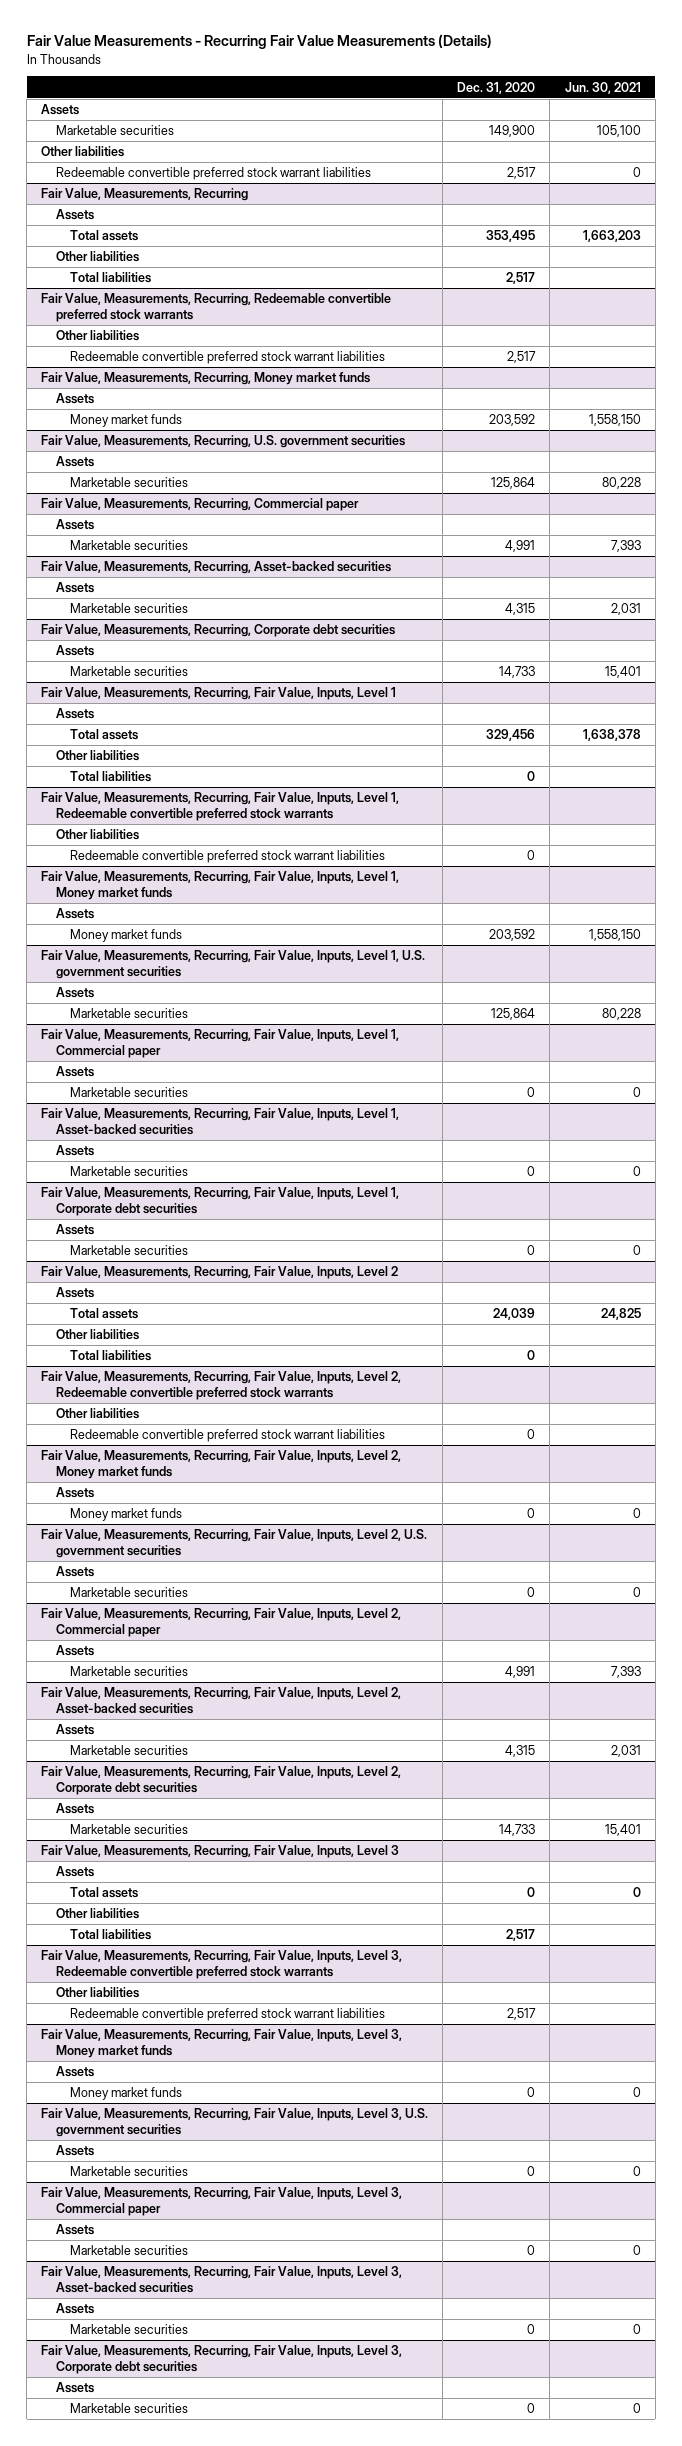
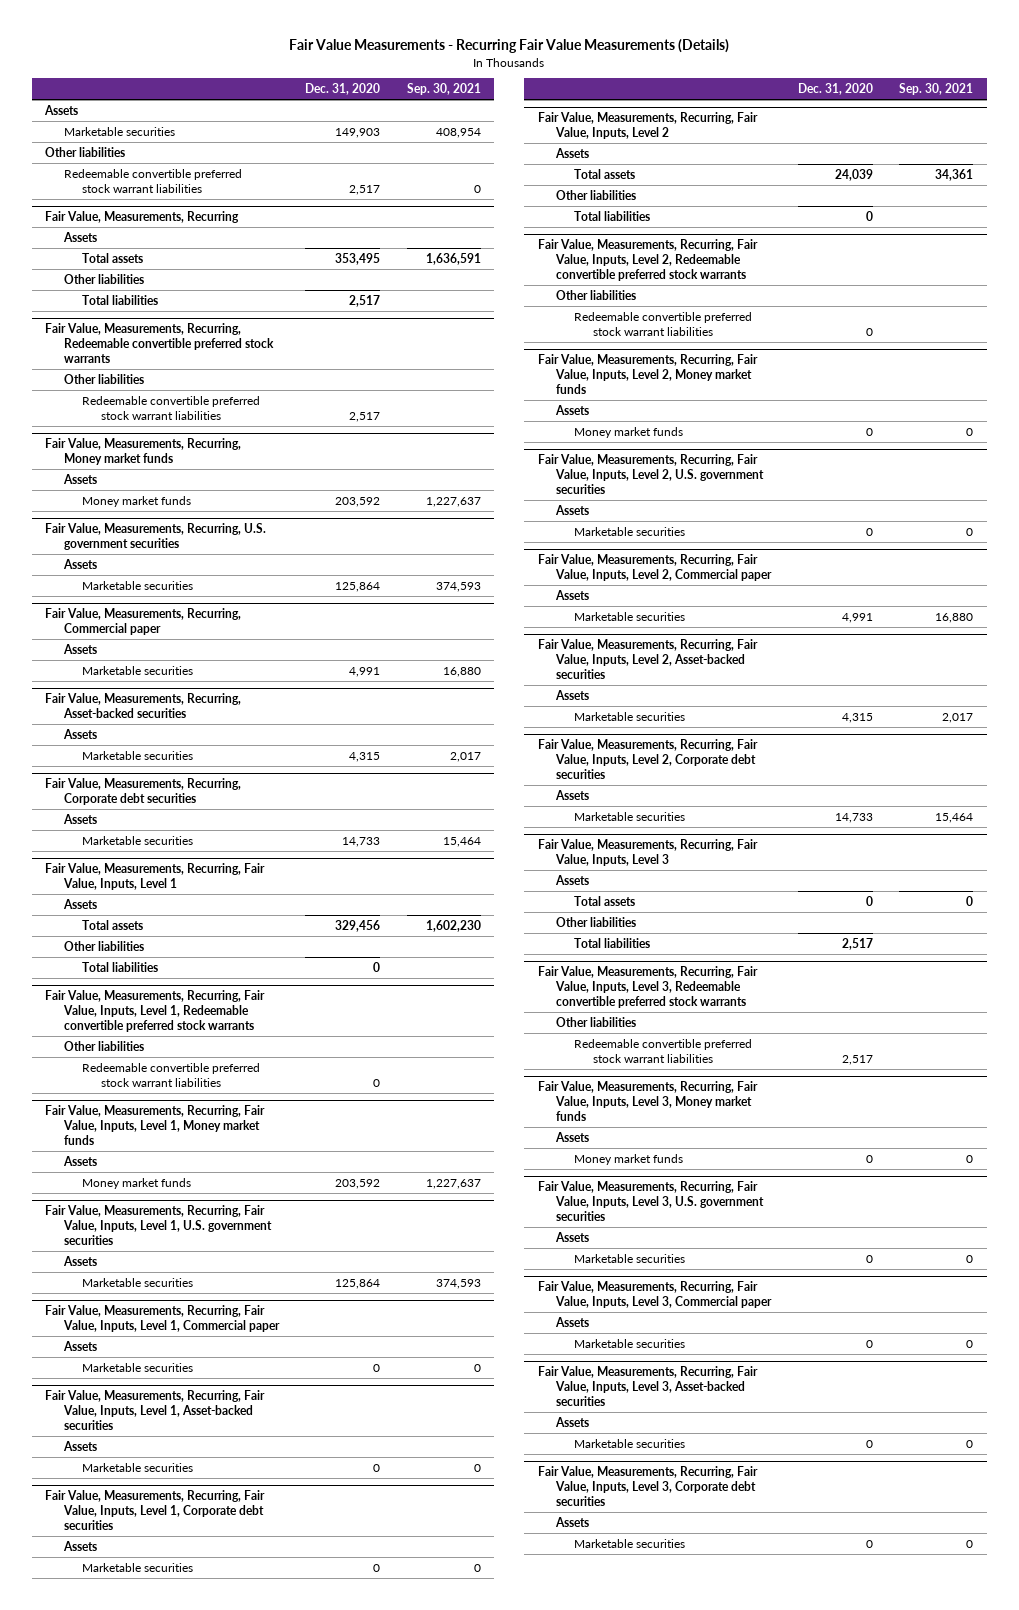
[564,81,641,94] Jun. 30, 2021 -> none
none -> [407,83,482,96] Sep. 30, 2021
[489,125,536,138] 149,900 -> [335,127,381,138] 149,903

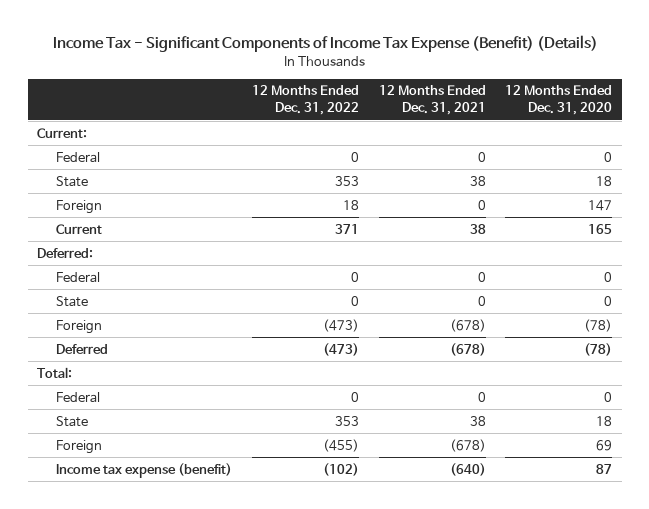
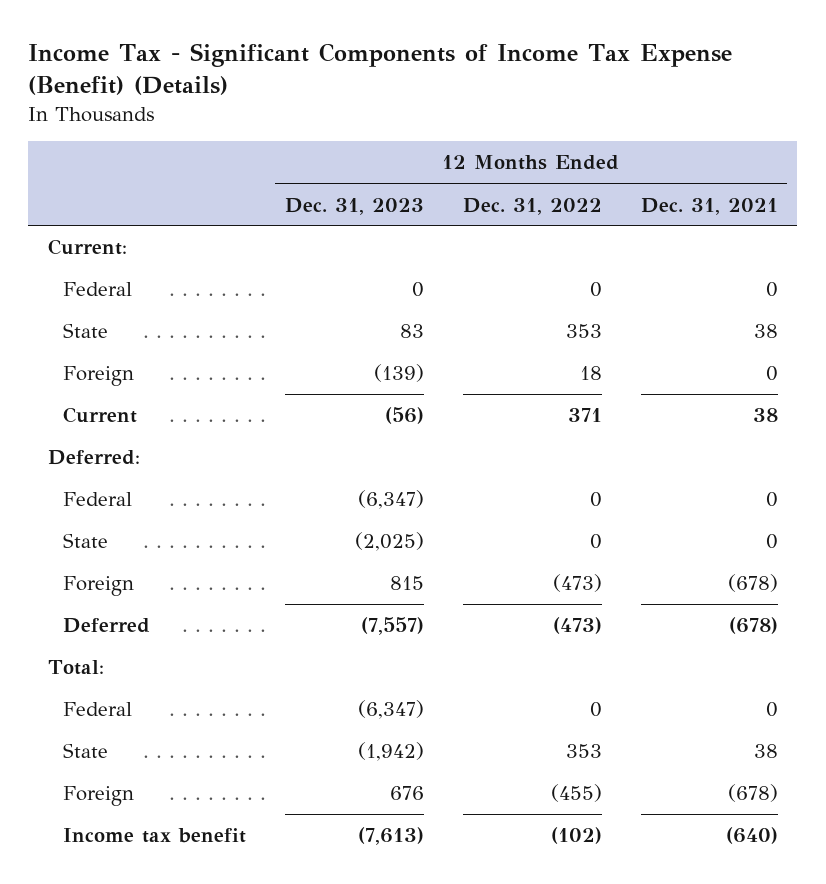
[505,85,613,116] 12 Months Ended Dec. 31, 2020 -> none
none -> [284,197,424,215] Dec. 31, 2023
[56,462,233,478] Income tax expense (benefit) -> [63,828,247,844] Income tax benefit

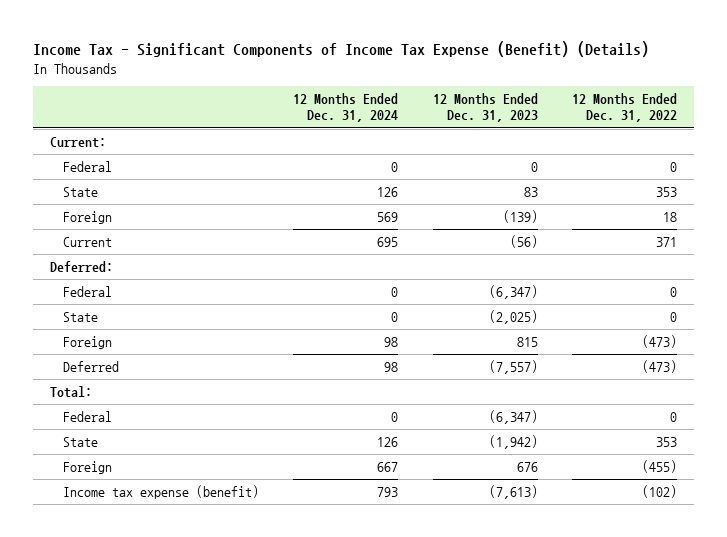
[640,197,778,215] Dec. 31, 2021 -> none
none -> [293,93,399,123] 12 Months Ended Dec. 31, 2024
[63,828,247,844] Income tax benefit -> [62,484,259,499] Income tax expense (benefit)

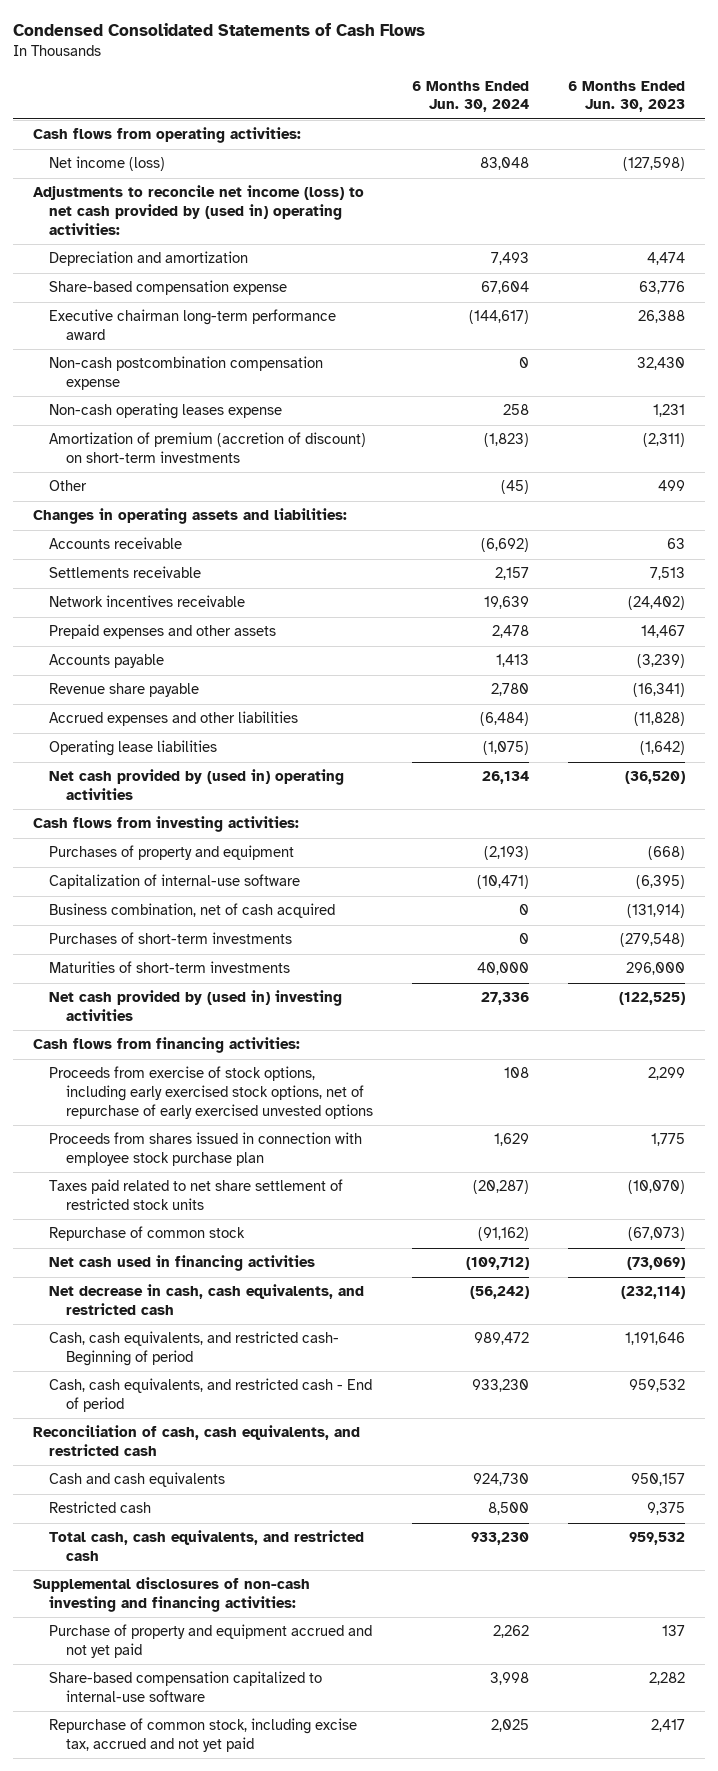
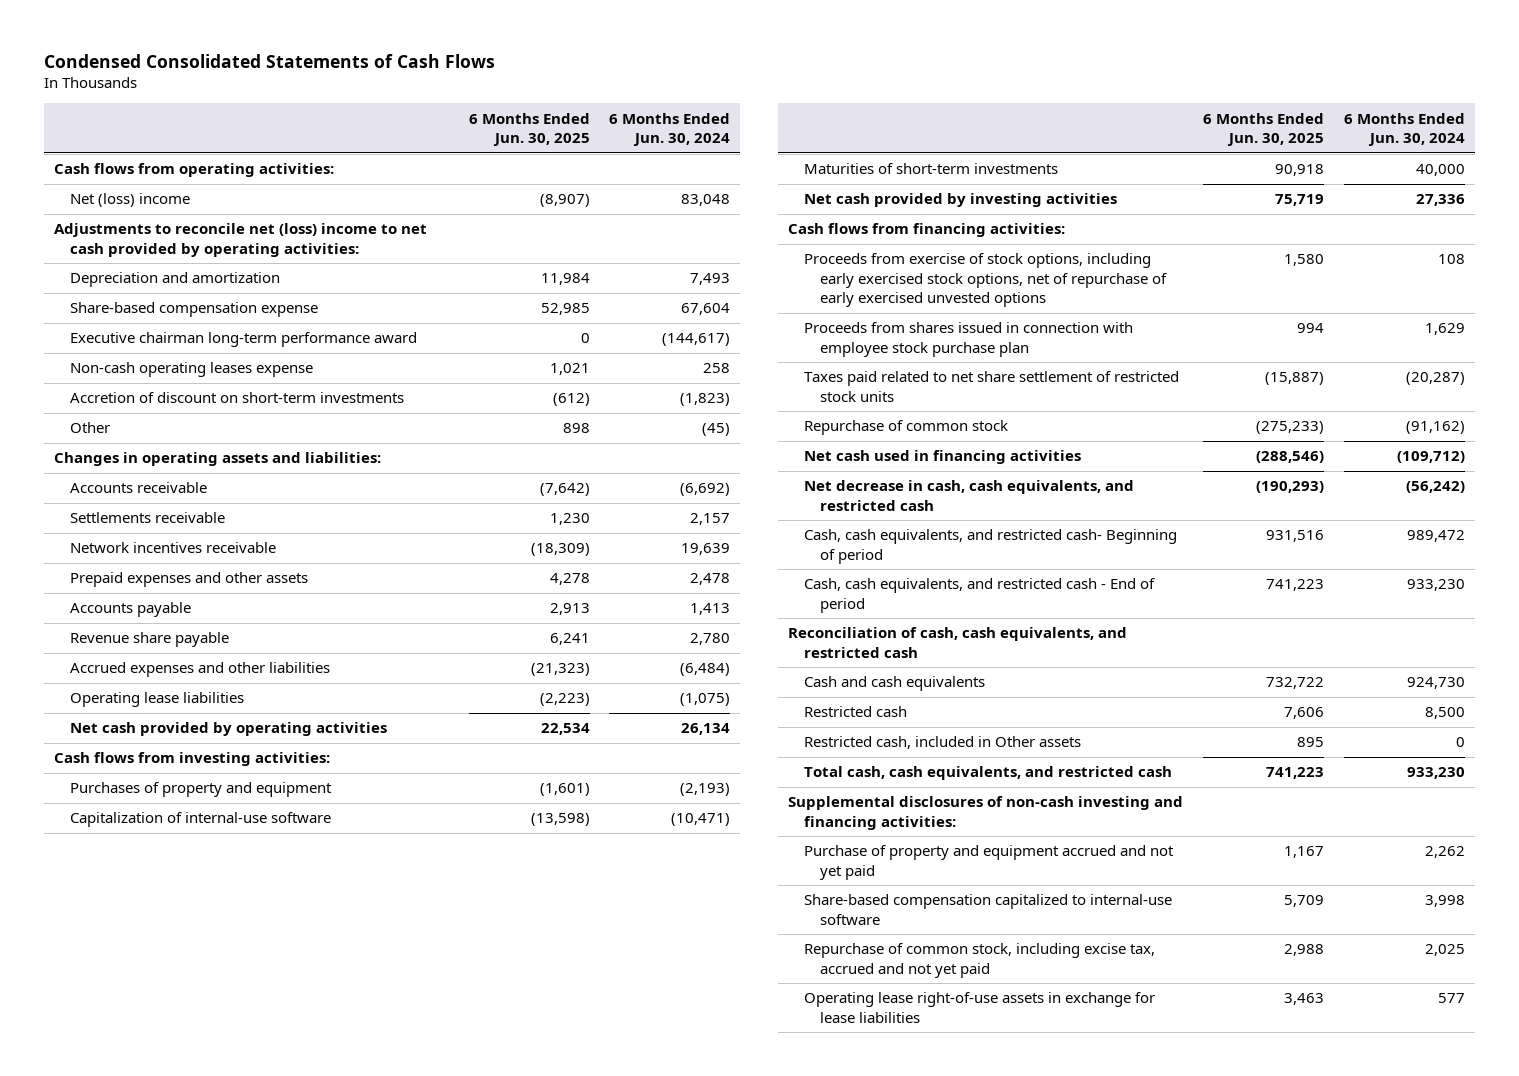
[568,80,686,113] 6 Months Ended Jun. 30, 2023 -> none
none -> [468,112,590,147] 6 Months Ended Jun. 30, 2025
[49,156,166,172] Net income (loss) -> [69,193,190,208] Net (loss) income
[32,185,364,235] Adjustments to reconcile net income (loss) to net cash provided by (used in) operating activities: -> [53,223,427,257] Adjustments to reconcile net (loss) income to net cash provided by operating activities:
[49,356,324,391] Non-cash postcombination compensation expense -> none
[49,432,367,464] Amortization of premium (accretion of discount) on short-term investments -> [69,392,404,404] Accretion of discount on short-term investments
[49,769,345,801] Net cash provided by (used in) operating activities -> [69,722,387,737] Net cash provided by operating activities
[49,903,336,919] Business combination, net of cash acquired -> none
[49,932,293,945] Purchases of short-term investments -> none
[49,990,343,1022] Net cash provided by (used in) investing activities -> [804,193,1118,208] Net cash provided by investing activities
none -> [804,736,1082,750] Restricted cash, included in Other assets
none -> [804,992,1156,1023] Operating lease right-of-use assets in exchange for lease liabilities

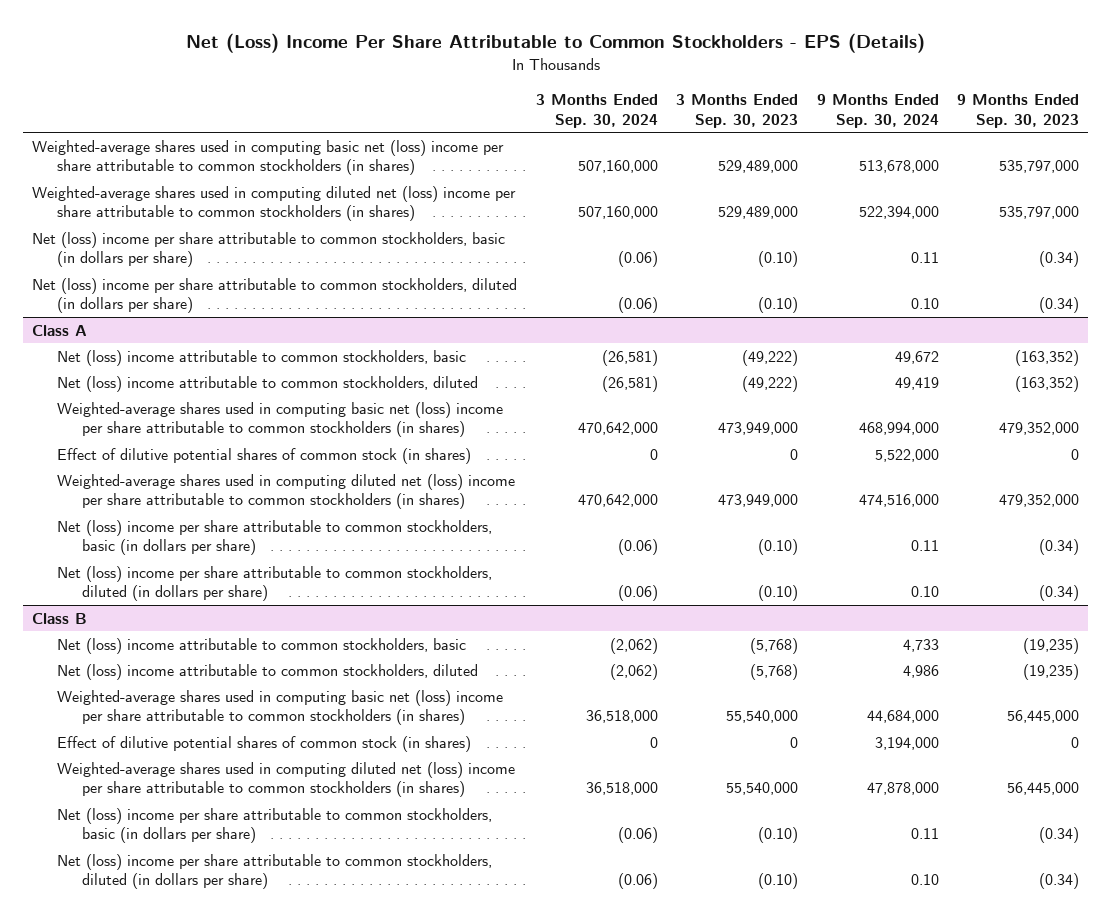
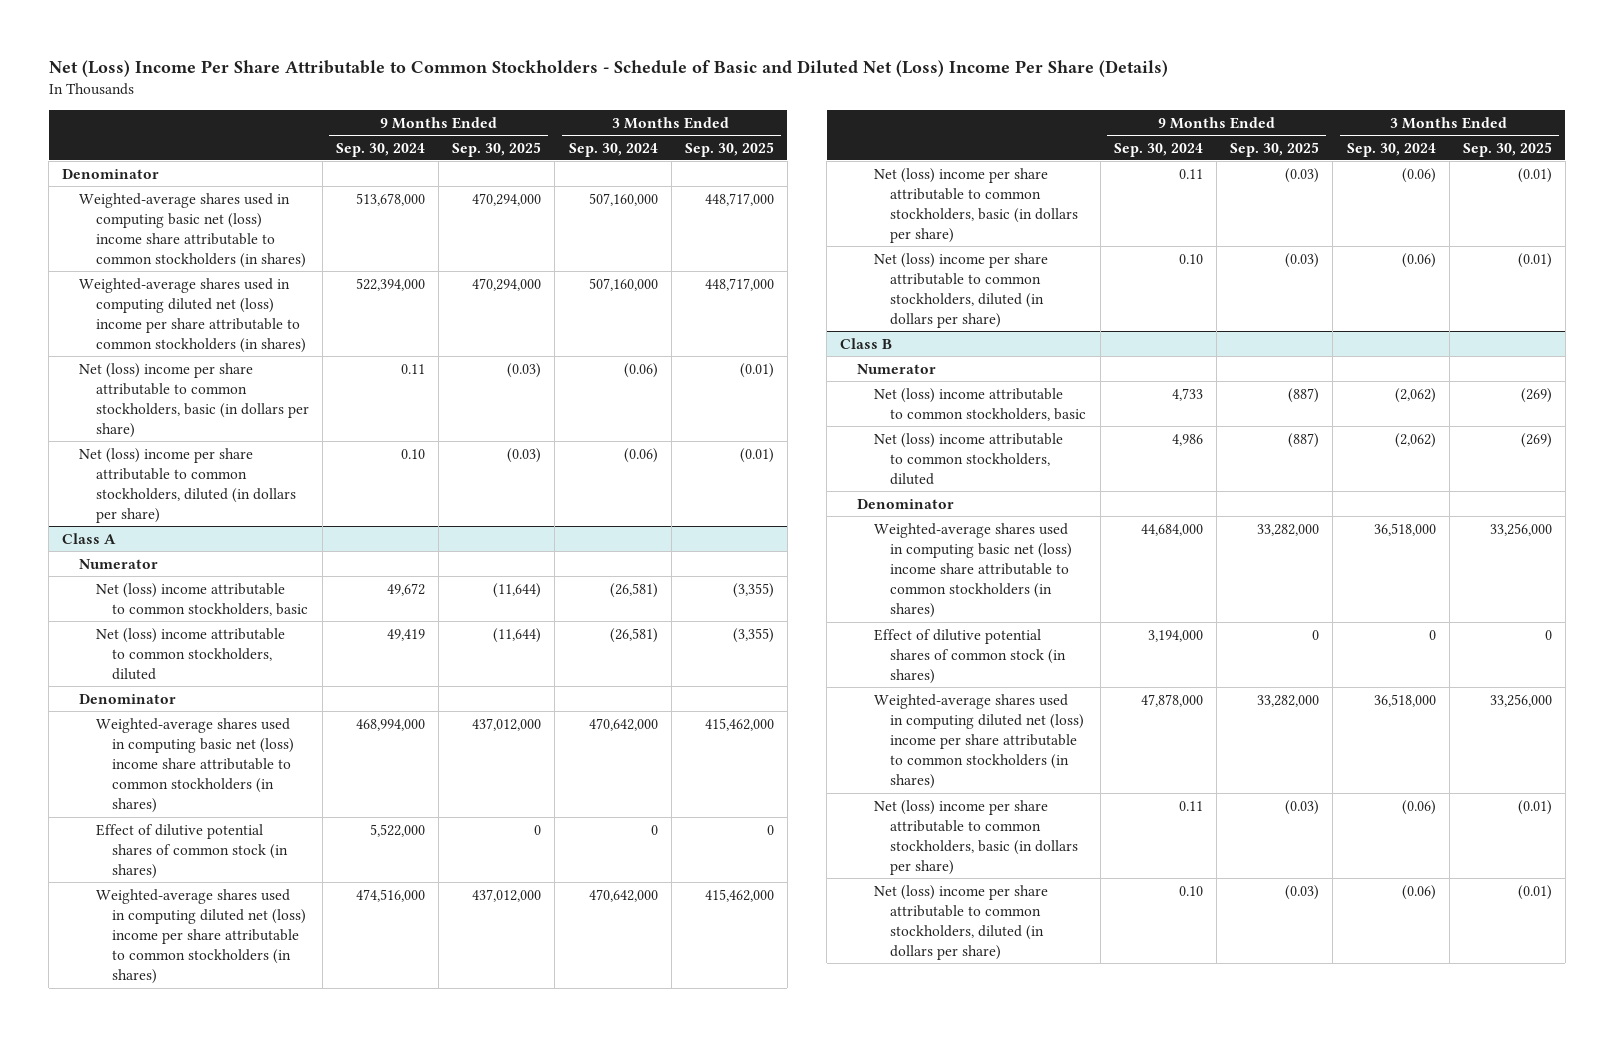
[185,33,925,54] Net (Loss) Income Per Share Attributable to Common Stockholders - EPS (Details) -> [48,60,1168,78] Net (Loss) Income Per Share Attributable to Common Stockholders - Schedule of Basic and Diluted Net (Loss) Income Per Share (Details)
[676,94,799,128] 3 Months Ended Sep. 30, 2023 -> none
[956,94,1079,128] 9 Months Ended Sep. 30, 2023 -> none
none -> [452,141,542,157] Sep. 30, 2025
none -> [684,141,774,157] Sep. 30, 2025
none -> [62,168,160,179] Denominator
[32,139,505,176] Weighted-average shares used in computing basic net (loss) income per share attributable to common stockholders (in shares) -> [79,192,306,269] Weighted-average shares used in computing basic net (loss) income share attributable to common stockholders (in shares)
none -> [79,558,159,569] Numerator
none -> [79,693,177,704] Denominator
[57,401,504,438] Weighted-average shares used in computing basic net (loss) income per share attributable to common stockholders (in shares) -> [95,717,295,814] Weighted-average shares used in computing basic net (loss) income share attributable to common stockholders (in shares)
none -> [857,363,937,374] Numerator
none -> [857,498,955,509] Denominator
[57,689,504,726] Weighted-average shares used in computing basic net (loss) income per share attributable to common stockholders (in shares) -> [873,522,1073,619] Weighted-average shares used in computing basic net (loss) income share attributable to common stockholders (in shares)

